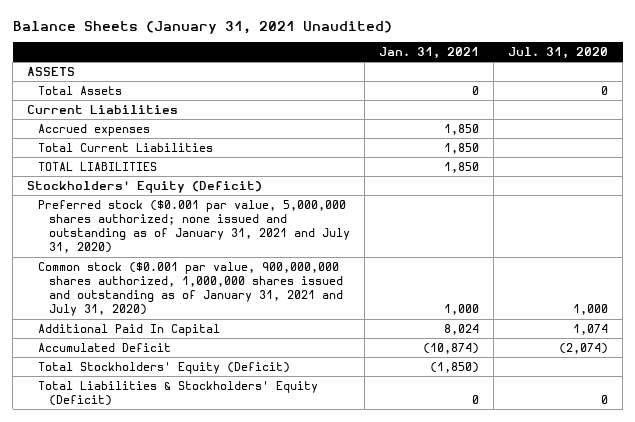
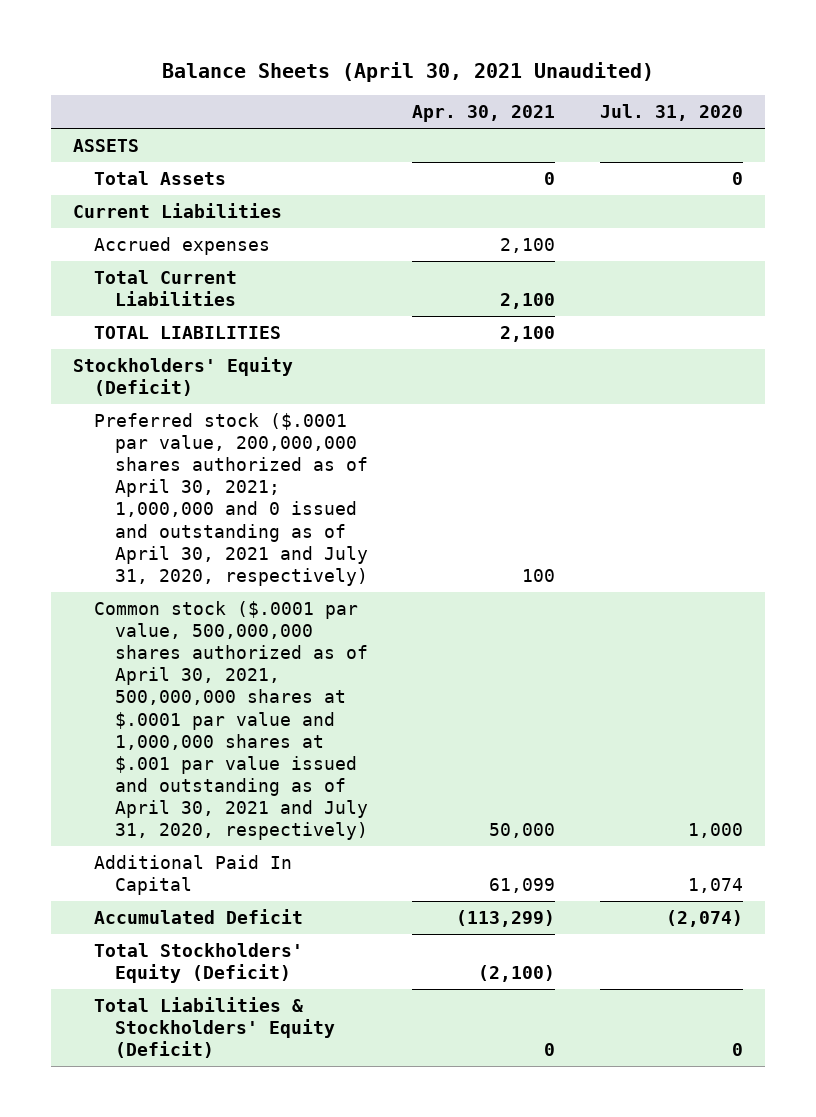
[12,20,392,34] Balance Sheets (January 31, 2021 Unaudited) -> [162,61,655,82] Balance Sheets (April 30, 2021 Unaudited)
[379,46,480,59] Jan. 31, 2021 -> none
none -> [412,105,556,123] Apr. 30, 2021
[38,199,351,254] Preferred stock ($0.001 par value, 5,000,000 shares authorized; none issued and outstanding as of January 31, 2021 and July 31, 2020) -> [93,412,368,586] Preferred stock ($.0001 par value, 200,000,000 shares authorized as of April 30, 2021; 1,000,000 and 0 issued and outstanding as of April 30, 2021 and July 31, 2020, respectively)
[38,261,344,317] Common stock ($0.001 par value, 900,000,000 shares authorized, 1,000,000 shares issued and outstanding as of January 31, 2021 and July 31, 2020) -> [93,600,368,841] Common stock ($.0001 par value, 500,000,000 shares authorized as of April 30, 2021, 500,000,000 shares at $.0001 par value and 1,000,000 shares at $.001 par value issued and outstanding as of April 30, 2021 and July 31, 2020, respectively)

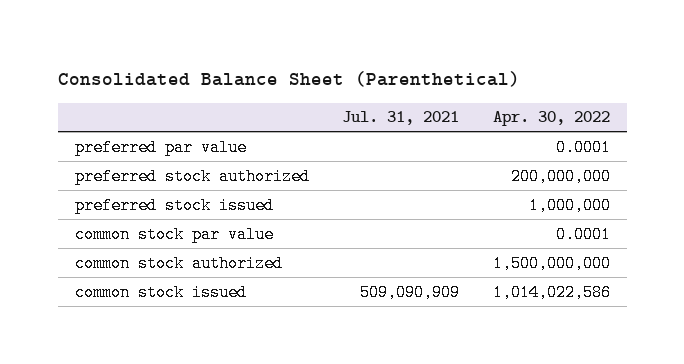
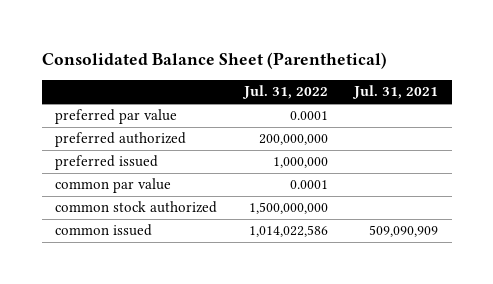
[492,111,610,127] Apr. 30, 2022 -> none
none -> [241,85,328,100] Jul. 31, 2022
[74,167,310,185] preferred stock authorized -> [54,132,186,148] preferred authorized
[74,196,274,214] preferred stock issued -> [54,155,158,171] preferred issued
[74,225,274,243] common stock par value -> [54,178,171,194] common par value
[74,283,247,301] common stock issued -> [54,224,152,237] common issued

